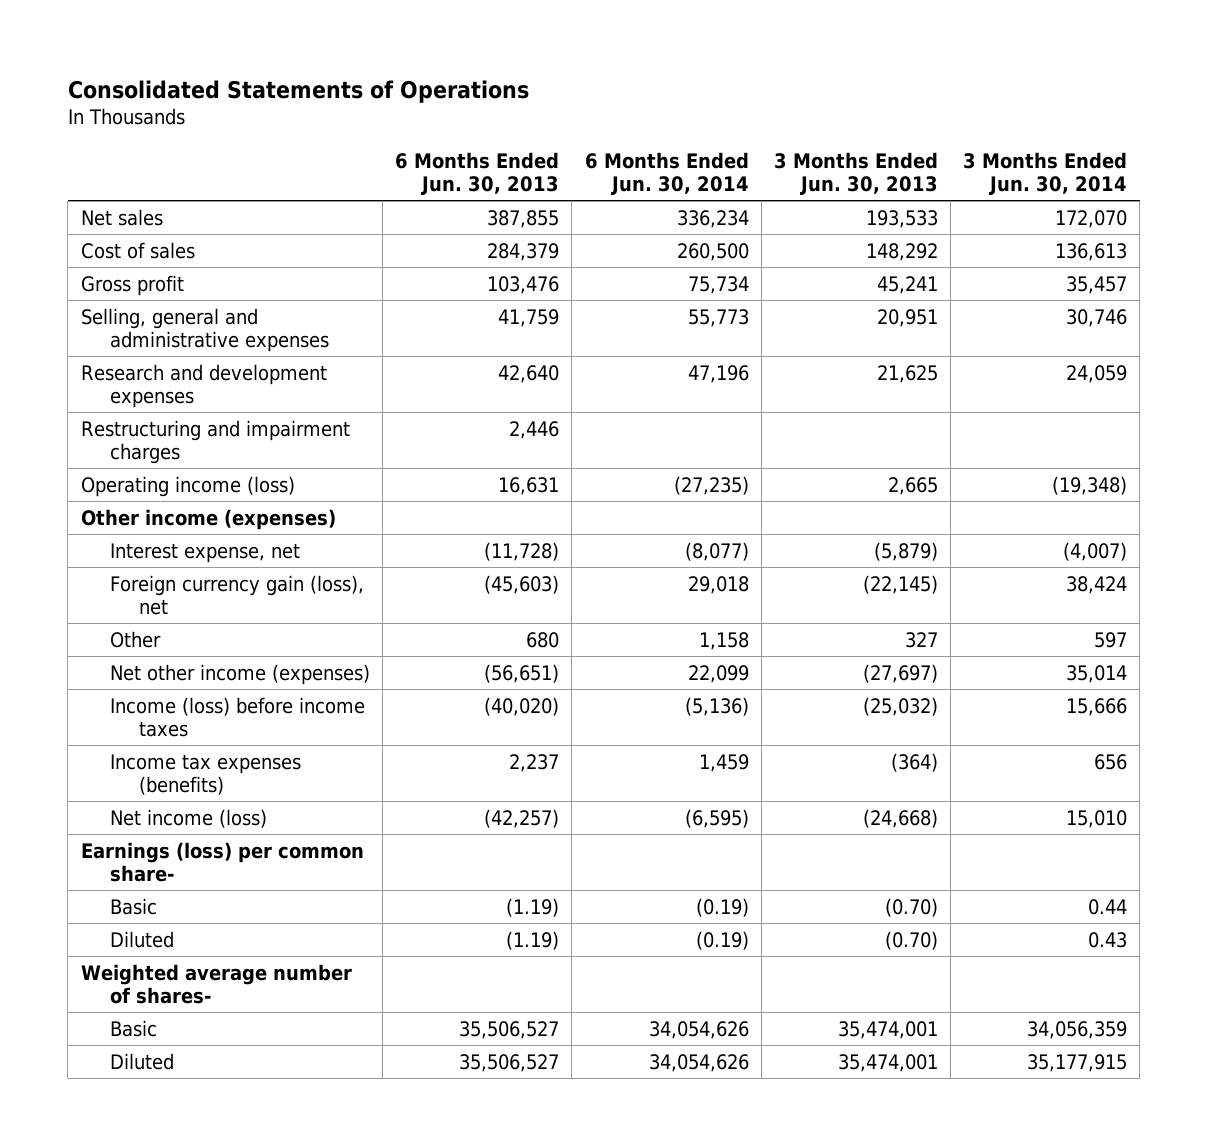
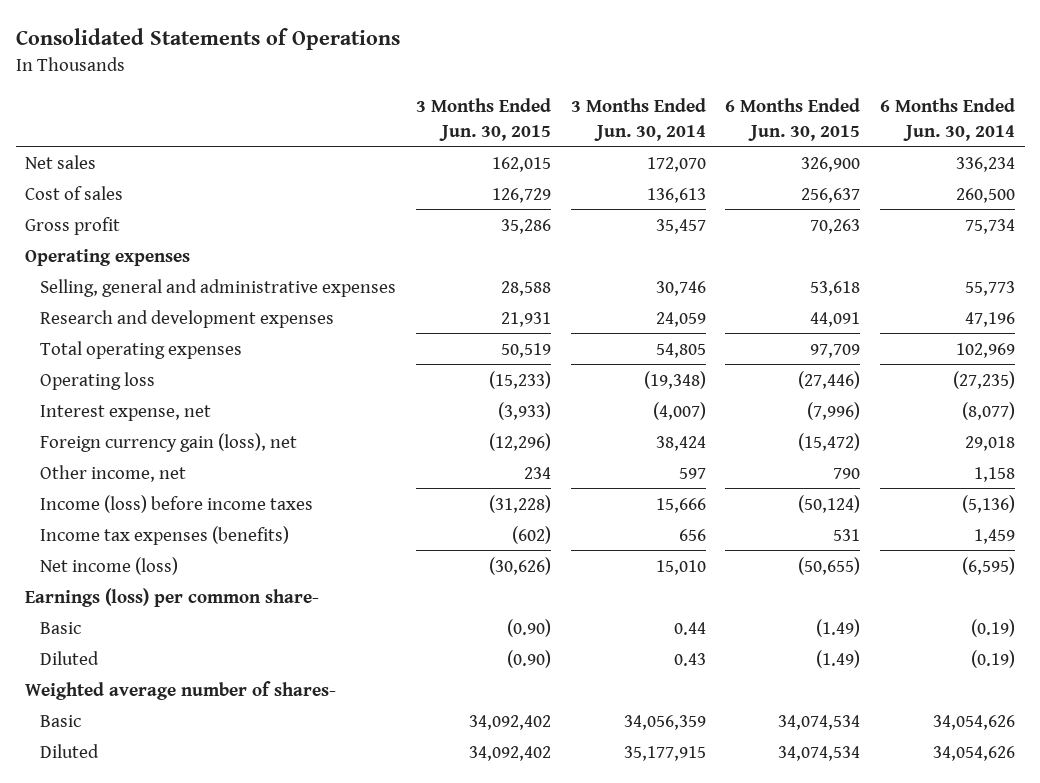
[395,151,560,195] 6 Months Ended Jun. 30, 2013 -> none
[773,151,938,195] 3 Months Ended Jun. 30, 2013 -> none
none -> [415,97,551,141] 3 Months Ended Jun. 30, 2015
none -> [725,97,861,141] 6 Months Ended Jun. 30, 2015
none -> [25,248,191,266] Operating expenses
[80,419,350,464] Restructuring and impairment charges -> none
[80,508,336,530] Other income (expenses) -> none
none -> [40,340,243,359] Total operating expenses
[80,475,295,497] Operating income (loss) -> [40,371,156,390] Operating loss
[109,663,370,685] Net other income (expenses) -> none
[109,630,161,648] Other -> [40,464,187,482] Other income, net

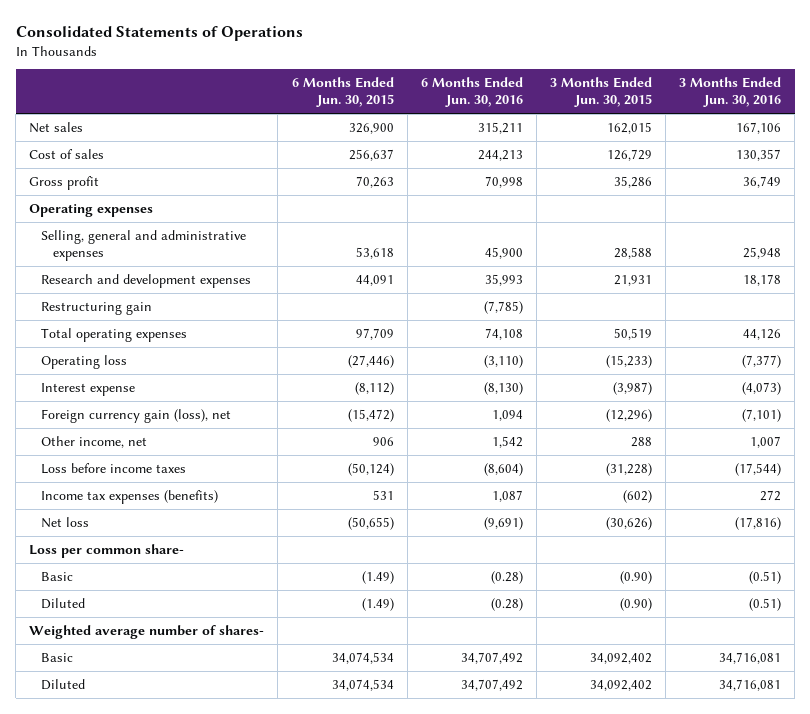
[570,97,706,141] 3 Months Ended Jun. 30, 2014 -> none
[879,97,1015,141] 6 Months Ended Jun. 30, 2014 -> none
none -> [420,77,523,108] 6 Months Ended Jun. 30, 2016
none -> [679,77,782,108] 3 Months Ended Jun. 30, 2016
none -> [40,301,152,315] Restructuring gain
[40,404,212,421] Interest expense, net -> [40,382,135,396] Interest expense
[497,401,551,420] (3,933) -> [612,381,652,395] (3,987)
[807,401,861,420] (7,996) -> [354,381,394,395] (8,112)
[523,466,551,479] 234 -> [630,436,652,447] 288
[833,467,861,479] 790 -> [372,436,394,446] 906
[40,494,314,513] Income (loss) before income taxes -> [40,462,186,474] Loss before income taxes
[40,556,179,575] Net income (loss) -> [40,516,89,528] Net loss
[25,587,320,607] Earnings (loss) per common share- -> [29,543,185,558] Loss per common share-

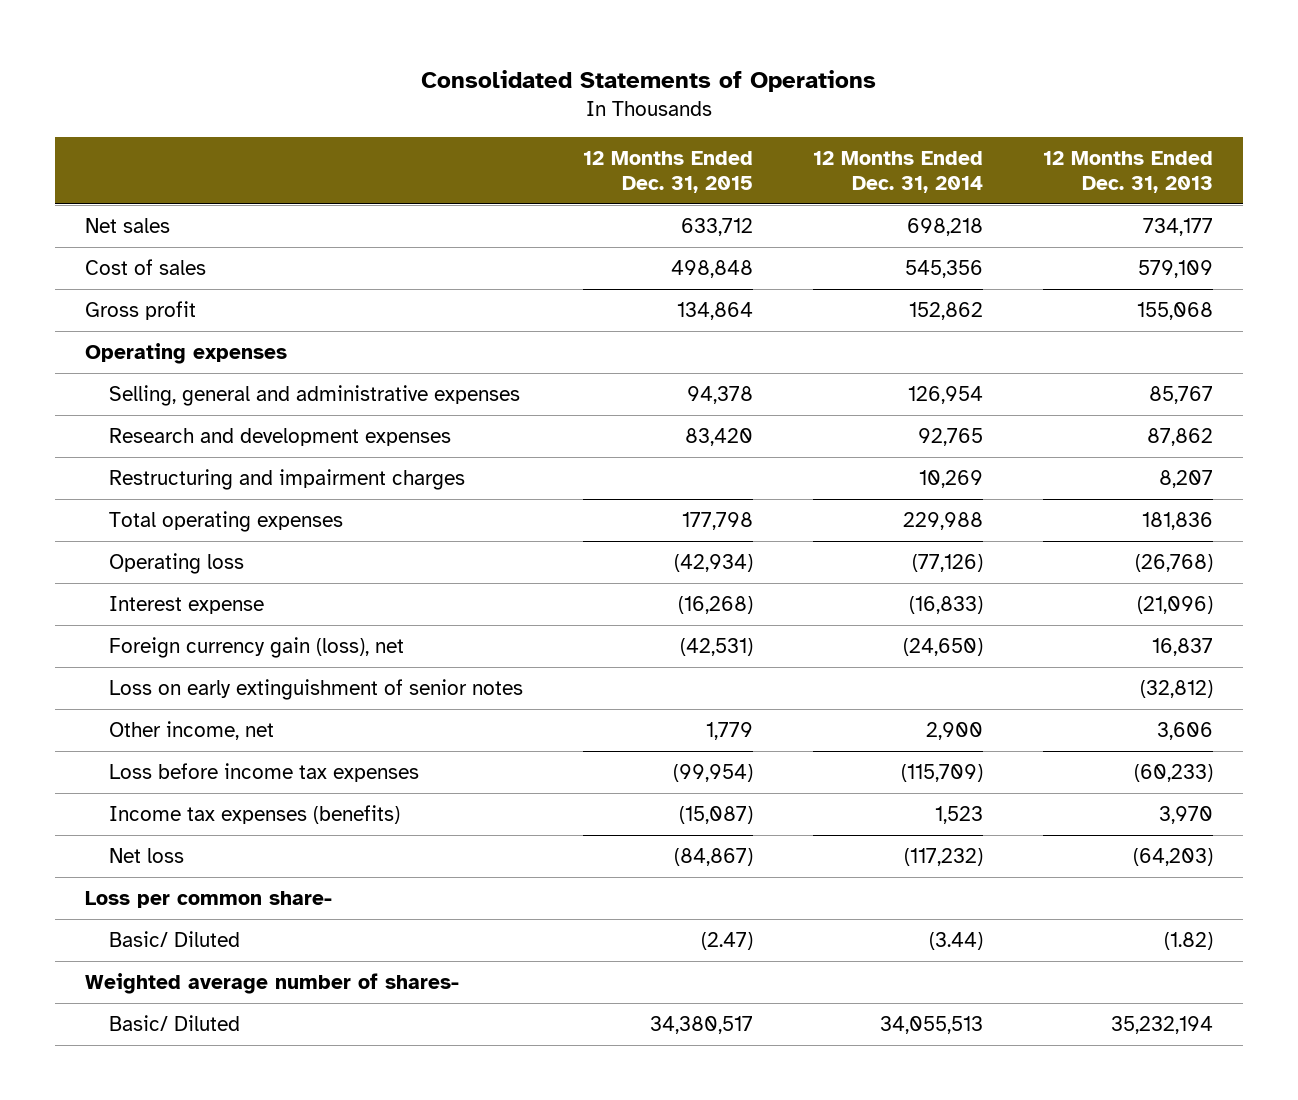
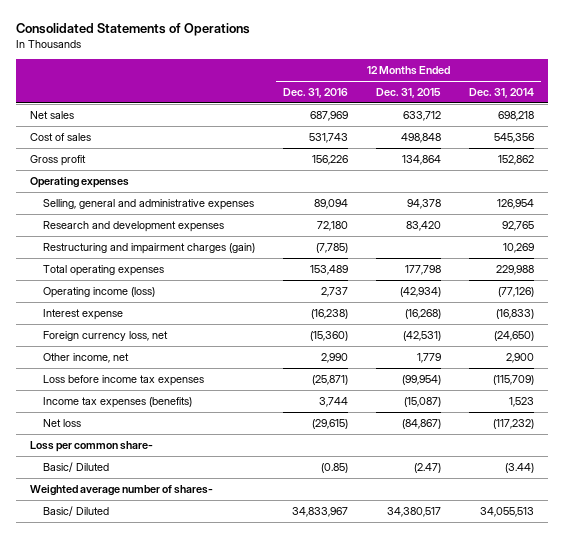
[1043,150,1214,193] 12 Months Ended Dec. 31, 2013 -> none
none -> [283,87,349,98] Dec. 31, 2016
[108,468,465,490] Restructuring and impairment charges -> [43,242,256,254] Restructuring and impairment charges (gain)
[108,552,244,574] Operating loss -> [43,286,156,298] Operating income (loss)
[108,678,523,700] Loss on early extinguishment of senior notes -> none
[108,636,404,658] Foreign currency gain (loss), net -> [43,330,169,341] Foreign currency loss, net

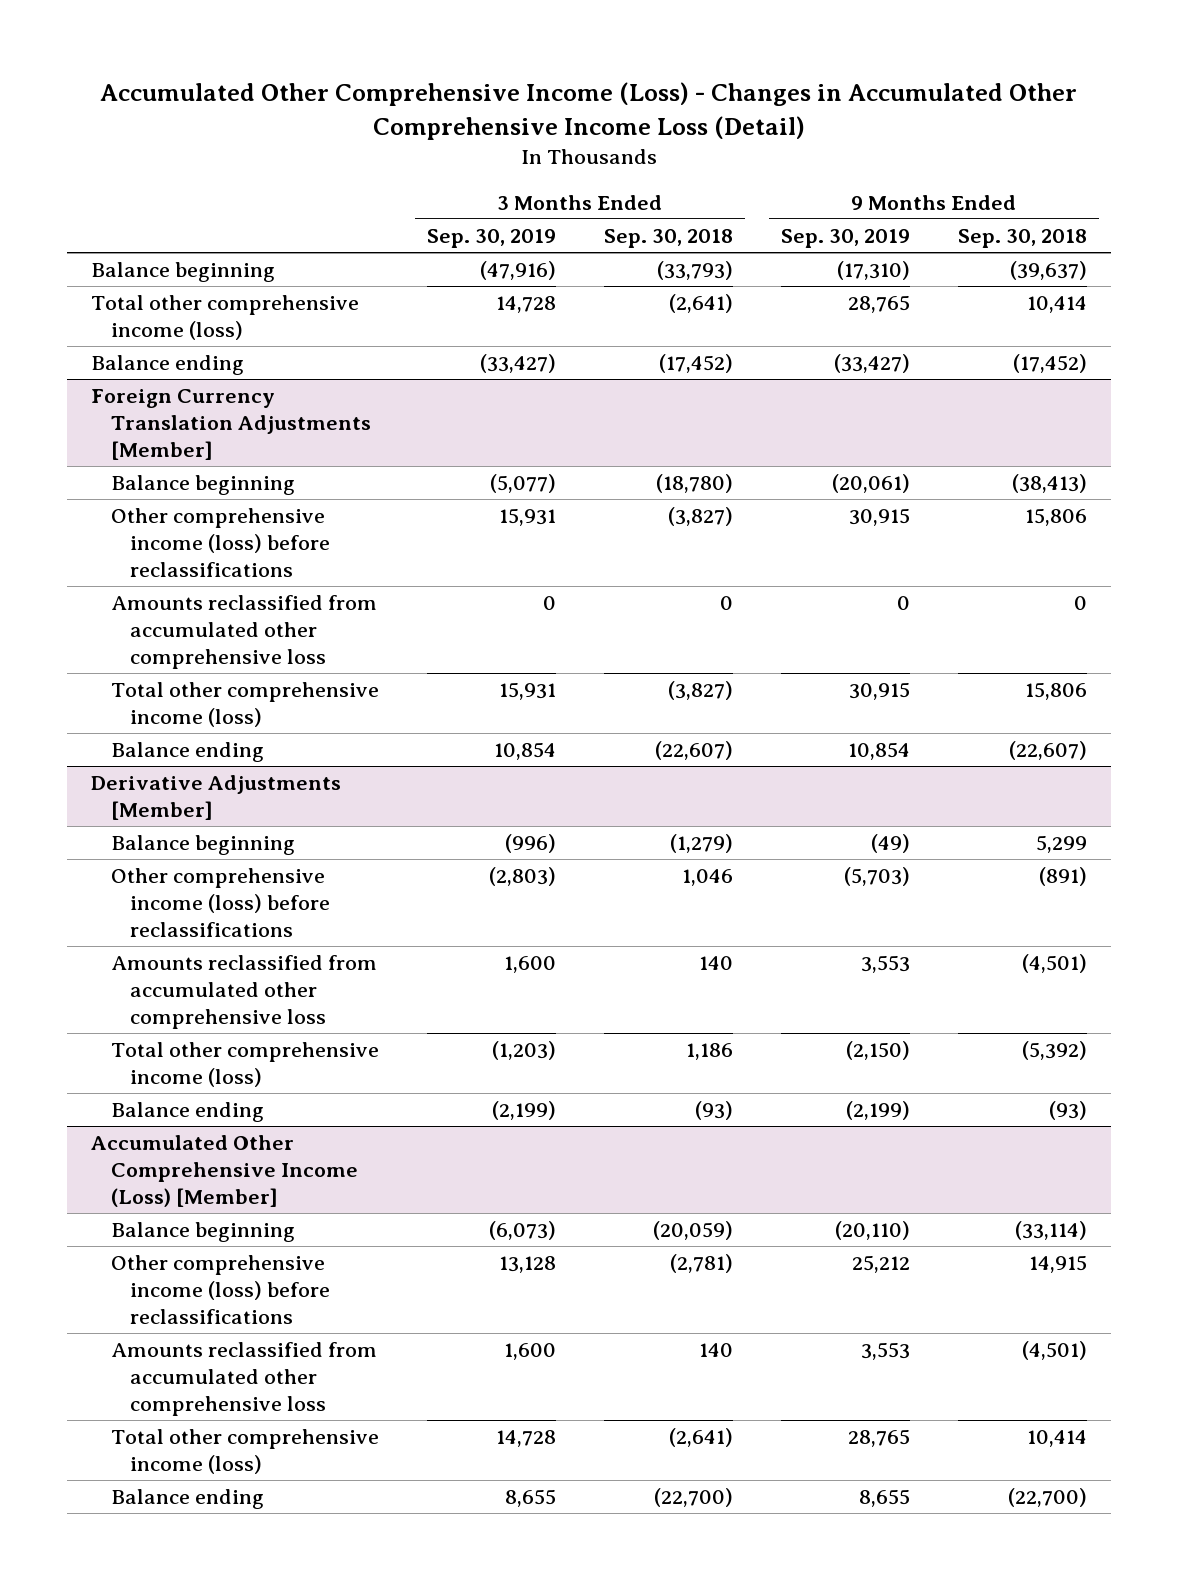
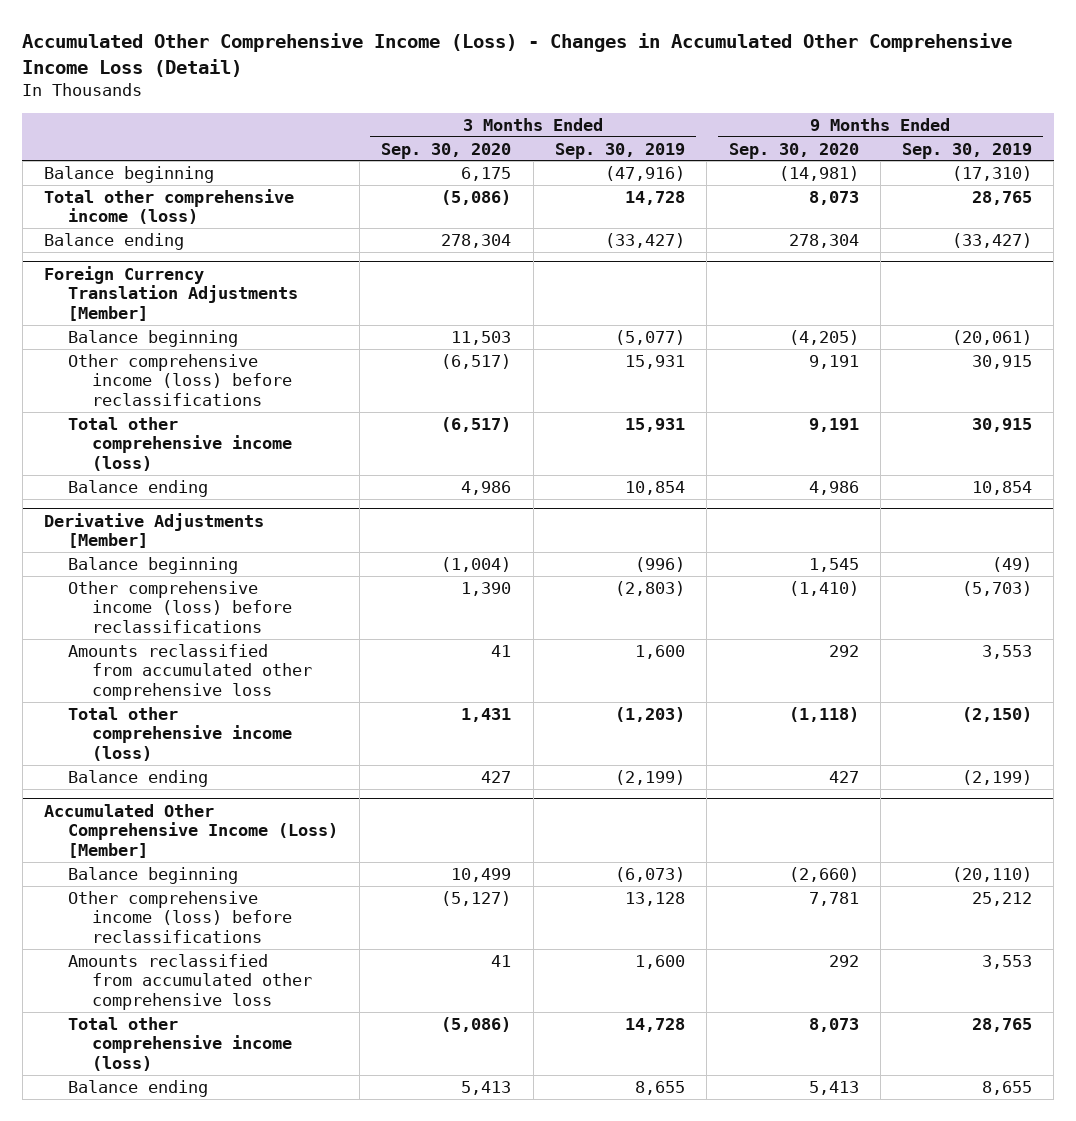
[603,228,733,248] Sep. 30, 2018 -> none
[957,228,1087,248] Sep. 30, 2018 -> none
none -> [381,142,512,159] Sep. 30, 2020
none -> [728,142,859,159] Sep. 30, 2020
[110,595,377,669] Amounts reclassified from accumulated other comprehensive loss -> none

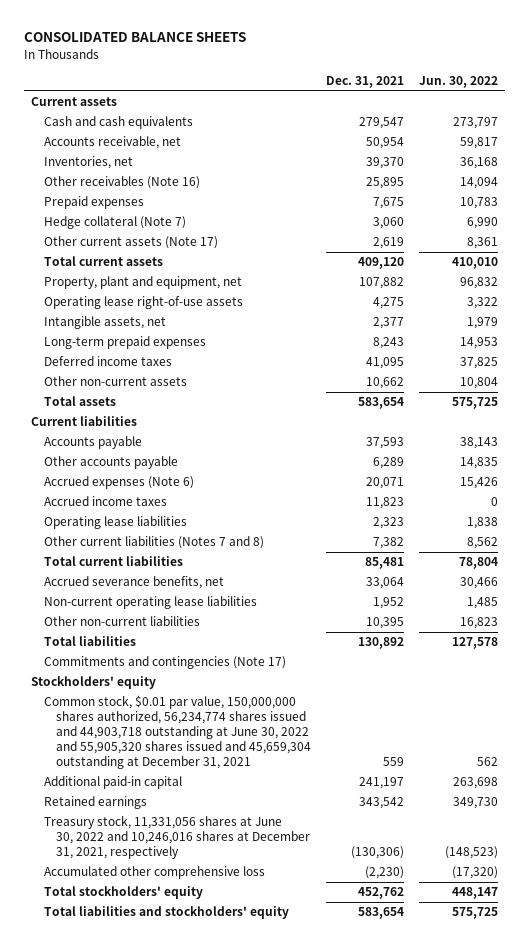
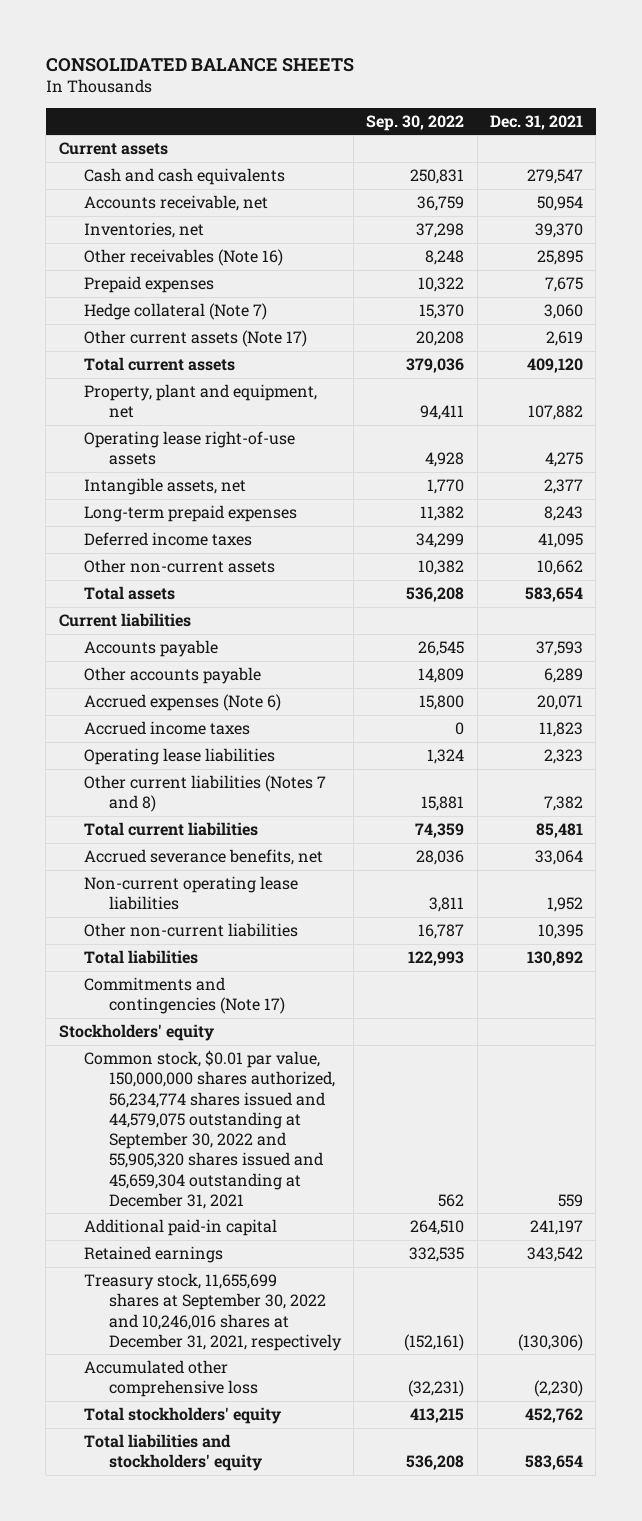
[418,75,498,88] Jun. 30, 2022 -> none
none -> [366,114,465,131] Sep. 30, 2022
[43,695,311,770] Common stock, $0.01 par value, 150,000,000 shares authorized, 56,234,774 shares issued and 44,903,718 outstanding at June 30, 2022 and 55,905,320 shares issued and 45,659,304 outstanding at December 31, 2021 -> [83,1049,335,1209] Common stock, $0.01 par value, 150,000,000 shares authorized, 56,234,774 shares issued and 44,579,075 outstanding at September 30, 2022 and 55,905,320 shares issued and 45,659,304 outstanding at December 31, 2021
[43,815,310,860] Treasury stock, 11,331,056 shares at June 30, 2022 and 10,246,016 shares at December 31, 2021, respectively -> [83,1272,342,1351] Treasury stock, 11,655,699 shares at September 30, 2022 and 10,246,016 shares at December 31, 2021, respectively

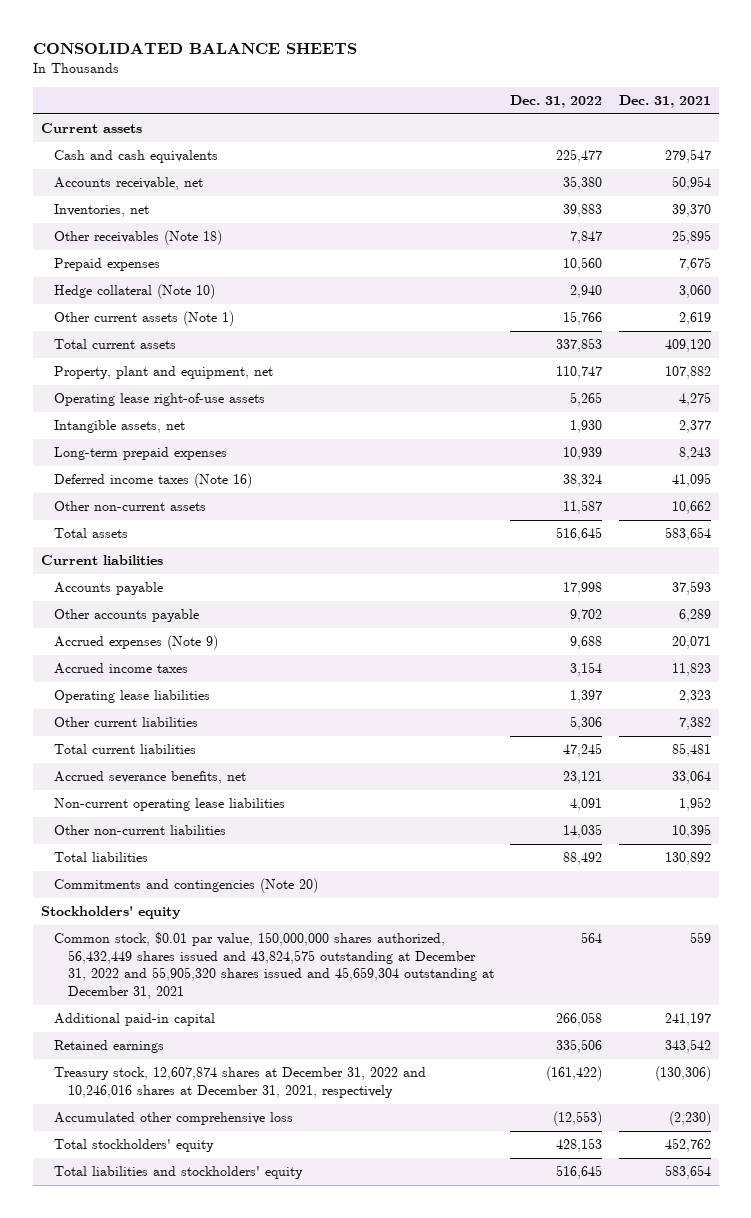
[366,114,465,131] Sep. 30, 2022 -> none
none -> [510,95,603,109] Dec. 31, 2022
[83,248,283,266] Other receivables (Note 16) -> [54,230,223,246] Other receivables (Note 18)
[83,302,267,320] Hedge collateral (Note 7) -> [54,284,216,300] Hedge collateral (Note 10)
[83,329,307,347] Other current assets (Note 17) -> [54,311,235,327] Other current assets (Note 1)
[83,531,252,546] Deferred income taxes -> [54,473,253,489] Deferred income taxes (Note 16)
[83,693,281,711] Accrued expenses (Note 6) -> [54,635,219,651] Accrued expenses (Note 9)
[83,774,326,813] Other current liabilities (Notes 7 and 8) -> [54,717,199,728] Other current liabilities
[83,976,285,1015] Commitments and contingencies (Note 17) -> [54,878,319,894] Commitments and contingencies (Note 20)
[83,1049,335,1209] Common stock, $0.01 par value, 150,000,000 shares authorized, 56,234,774 shares issued and 44,579,075 outstanding at September 30, 2022 and 55,905,320 shares issued and 45,659,304 outstanding at December 31, 2021 -> [54,932,495,999] Common stock, $0.01 par value, 150,000,000 shares authorized, 56,432,449 shares issued and 43,824,575 outstanding at December 31, 2022 and 55,905,320 shares issued and 45,659,304 outstanding at December 31, 2021
[83,1272,342,1351] Treasury stock, 11,655,699 shares at September 30, 2022 and 10,246,016 shares at December 31, 2021, respectively -> [54,1067,427,1098] Treasury stock, 12,607,874 shares at December 31, 2022 and 10,246,016 shares at December 31, 2021, respectively

